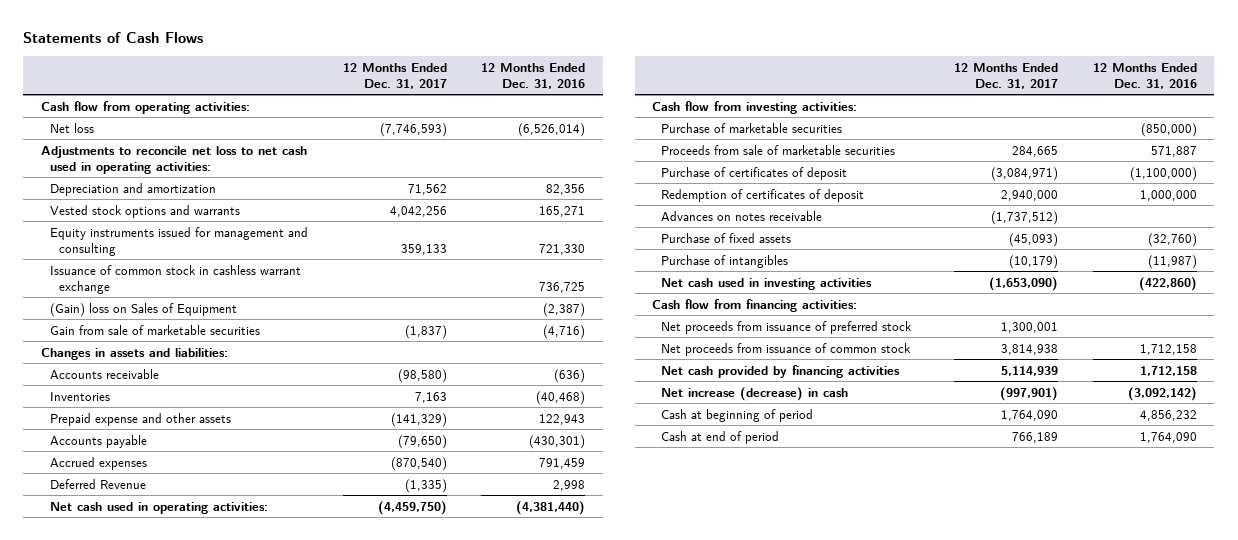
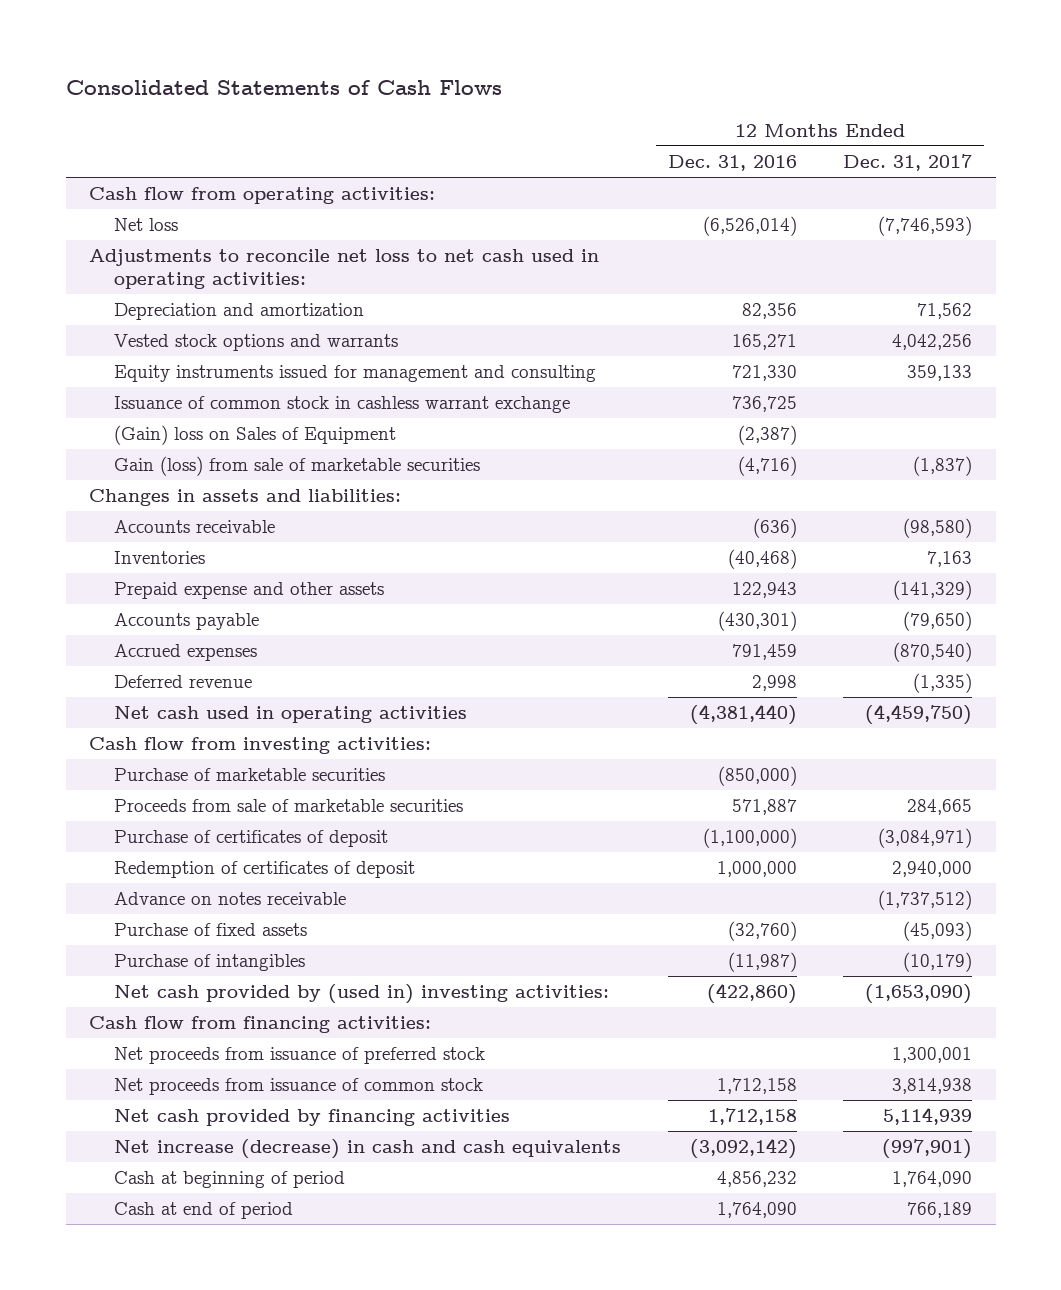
[23,32,204,44] Statements of Cash Flows -> [65,80,502,96] Consolidated Statements of Cash Flows
[49,324,260,335] Gain from sale of marketable securities -> [114,456,481,477] Gain (loss) from sale of marketable securities
[49,478,146,489] Deferred Revenue -> [114,675,253,689] Deferred revenue
[49,501,268,514] Net cash used in operating activities: -> [114,706,468,724] Net cash used in operating activities
[661,210,823,221] Advances on notes receivable -> [114,892,347,906] Advance on notes receivable
[661,277,873,290] Net cash used in investing activities -> [114,984,610,1005] Net cash provided by (used in) investing activities:
[661,386,849,401] Net increase (decrease) in cash -> [114,1139,622,1160] Net increase (decrease) in cash and cash equivalents

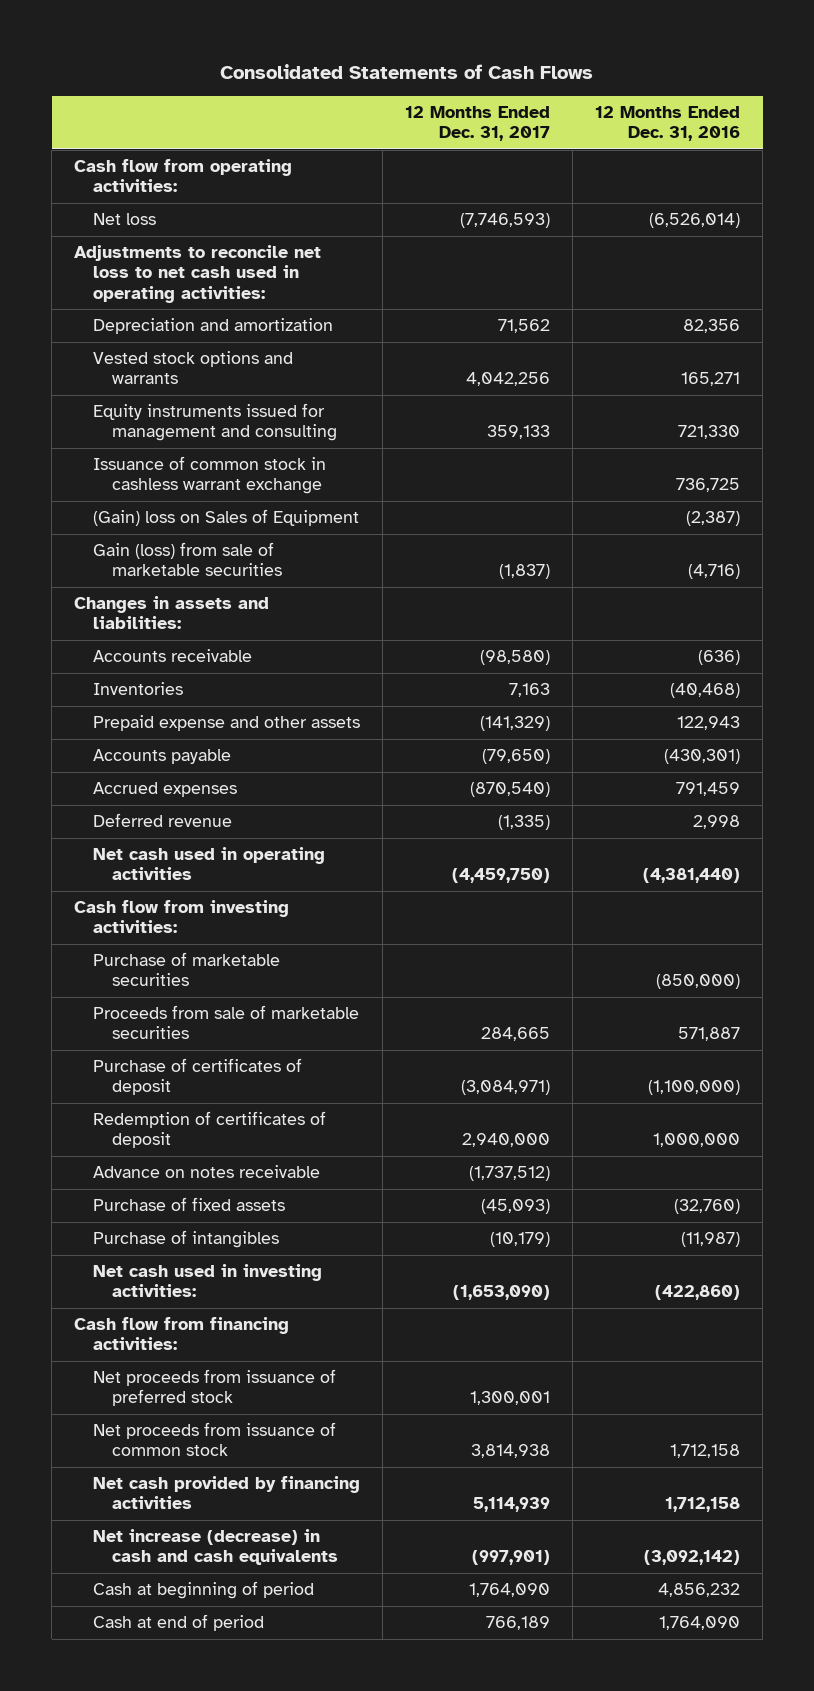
[114,984,610,1005] Net cash provided by (used in) investing activities: -> [92,1264,322,1298] Net cash used in investing activities:

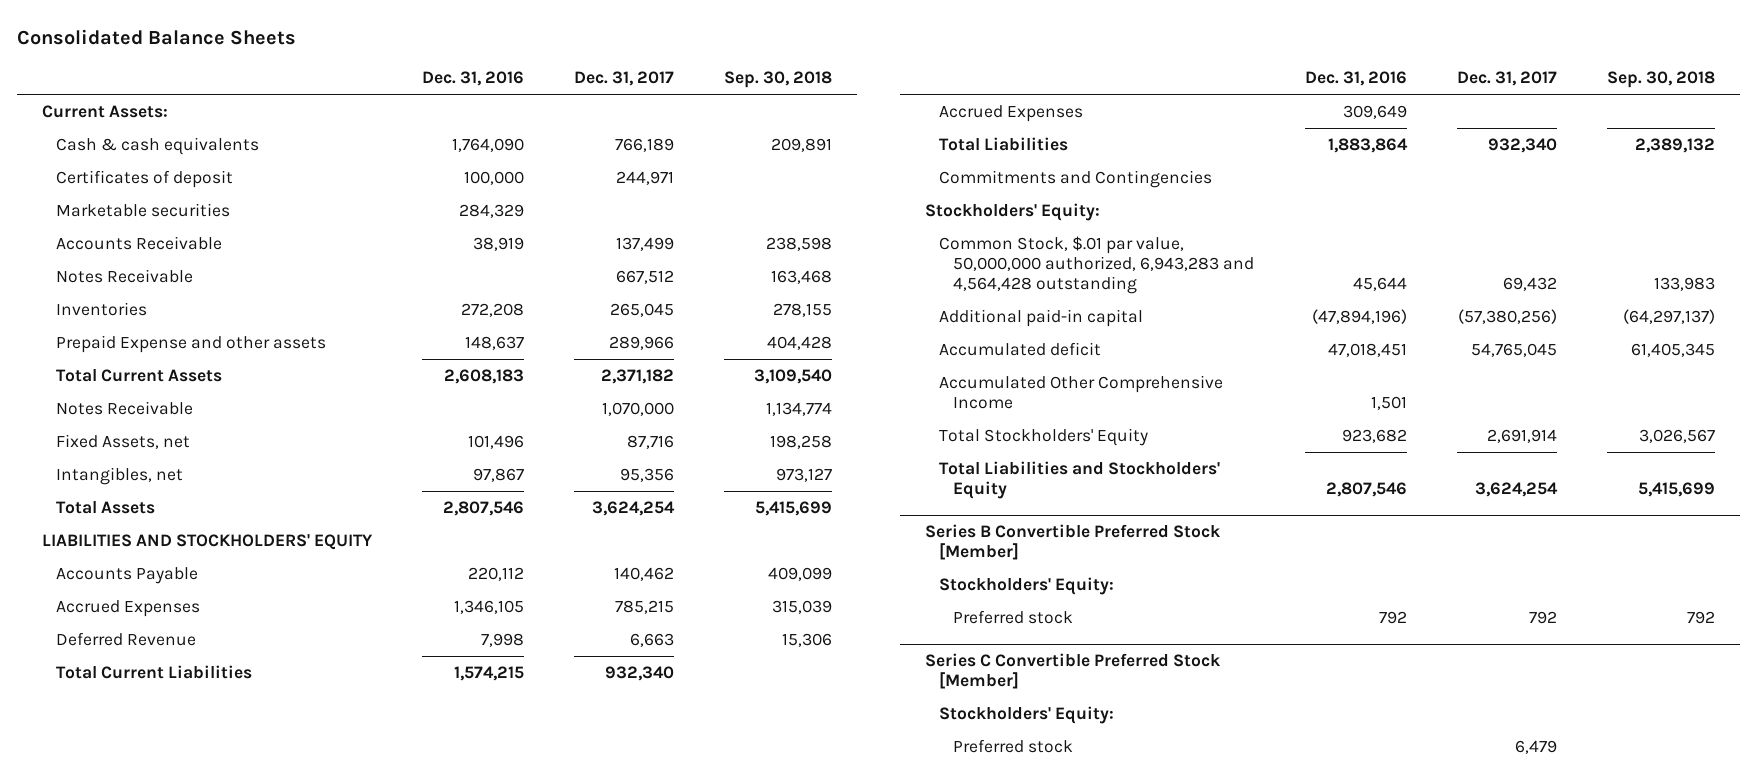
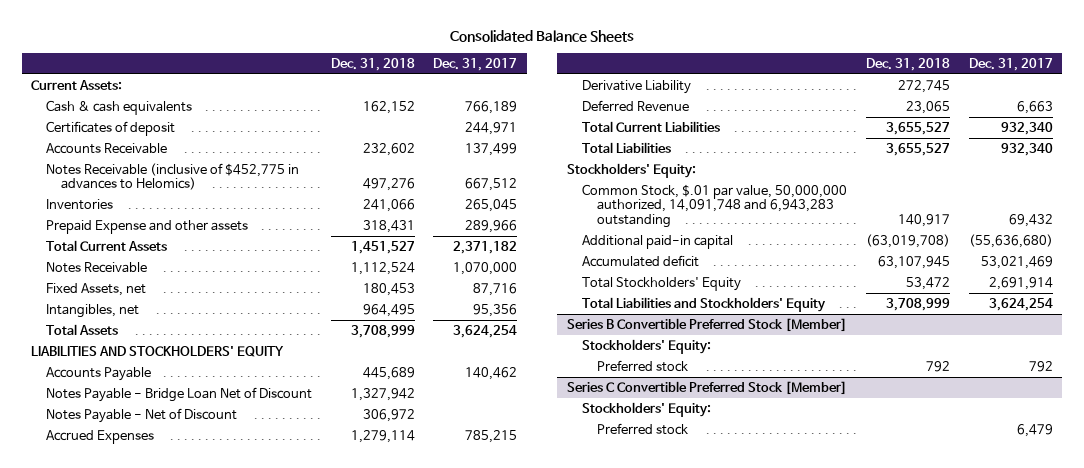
[422,71,525,87] Dec. 31, 2016 -> none
[724,71,833,89] Sep. 30, 2018 -> none
none -> [330,57,415,71] Dec. 31, 2018
[56,202,231,217] Marketable securities -> none
[56,268,194,283] Notes Receivable -> [46,162,300,191] Notes Receivable (inclusive of $452,775 in advances to Helomics)
none -> [46,386,313,402] Notes Payable - Bridge Loan Net of Discount
none -> [46,407,238,423] Notes Payable - Net of Discount
none -> [581,79,691,94] Derivative Liability
[939,104,1084,122] Accrued Expenses -> none
[939,169,1213,188] Commitments and Contingencies -> none
[939,374,1224,410] Accumulated Other Comprehensive Income -> none
[939,235,1255,295] Common Stock, $.01 par value, 50,000,000 authorized, 6,943,283 and 4,564,428 outstanding -> [581,183,847,229] Common Stock, $.01 par value, 50,000,000 authorized, 14,091,748 and 6,943,283 outstanding
[1458,308,1558,324] (57,380,256) -> [968,233,1053,248] (55,636,680)
[1471,342,1558,357] 54,765,045 -> [980,255,1053,269] 53,021,469

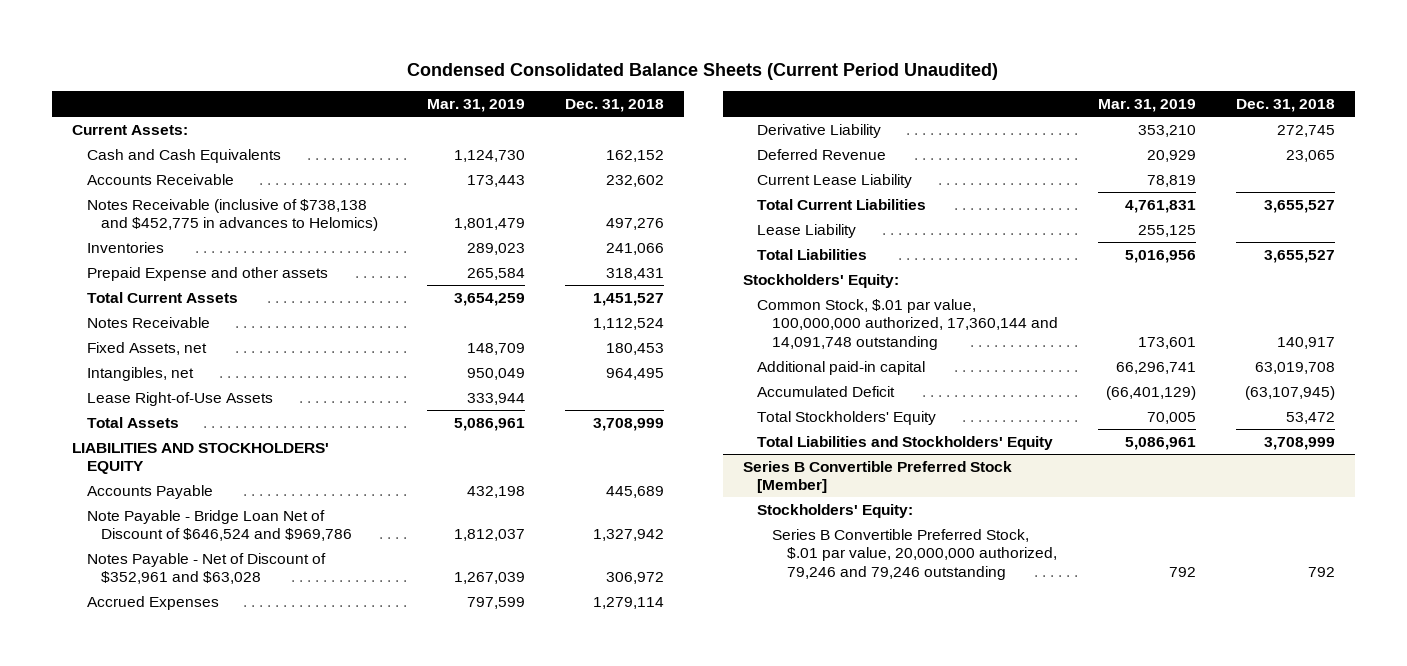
[449,29,634,42] Consolidated Balance Sheets -> [407,62,999,80] Condensed Consolidated Balance Sheets (Current Period Unaudited)
[433,57,518,71] Dec. 31, 2017 -> none
none -> [427,99,526,113] Mar. 31, 2019
[46,120,176,136] Certificates of deposit -> none
[46,99,193,115] Cash & cash equivalents -> [86,148,281,163] Cash and Cash Equivalents
[46,162,300,191] Notes Receivable (inclusive of $452,775 in advances to Helomics) -> [86,198,379,232] Notes Receivable (inclusive of $738,138 and $452,775 in advances to Helomics)
none -> [86,391,273,406] Lease Right-of-Use Assets
[46,386,313,402] Notes Payable - Bridge Loan Net of Discount -> [86,509,353,542] Note Payable - Bridge Loan Net of Discount of $646,524 and $969,786
[46,407,238,423] Notes Payable - Net of Discount -> [86,552,326,585] Notes Payable - Net of Discount of $352,961 and $63,028
none -> [757,173,913,188] Current Lease Liability
none -> [757,223,857,238] Lease Liability
[581,183,847,229] Common Stock, $.01 par value, 50,000,000 authorized, 14,091,748 and 6,943,283 outstanding -> [757,298,1059,350] Common Stock, $.01 par value, 100,000,000 authorized, 17,360,144 and 14,091,748 outstanding
[866,233,951,248] (63,019,708) -> [1255,361,1336,374] 63,019,708
[581,254,699,267] Accumulated deficit -> [757,385,896,397] Accumulated Deficit
[878,255,951,269] 63,107,945 -> [1245,385,1336,400] (63,107,945)
[566,380,847,395] Series C Convertible Preferred Stock [Member] -> none
[581,401,711,417] Stockholders' Equity: -> none
[597,422,689,435] Preferred stock -> none
[597,359,689,372] Preferred stock -> [772,528,1057,580] Series B Convertible Preferred Stock, $.01 par value, 20,000,000 authorized, 79,246 and 79,246 outstanding

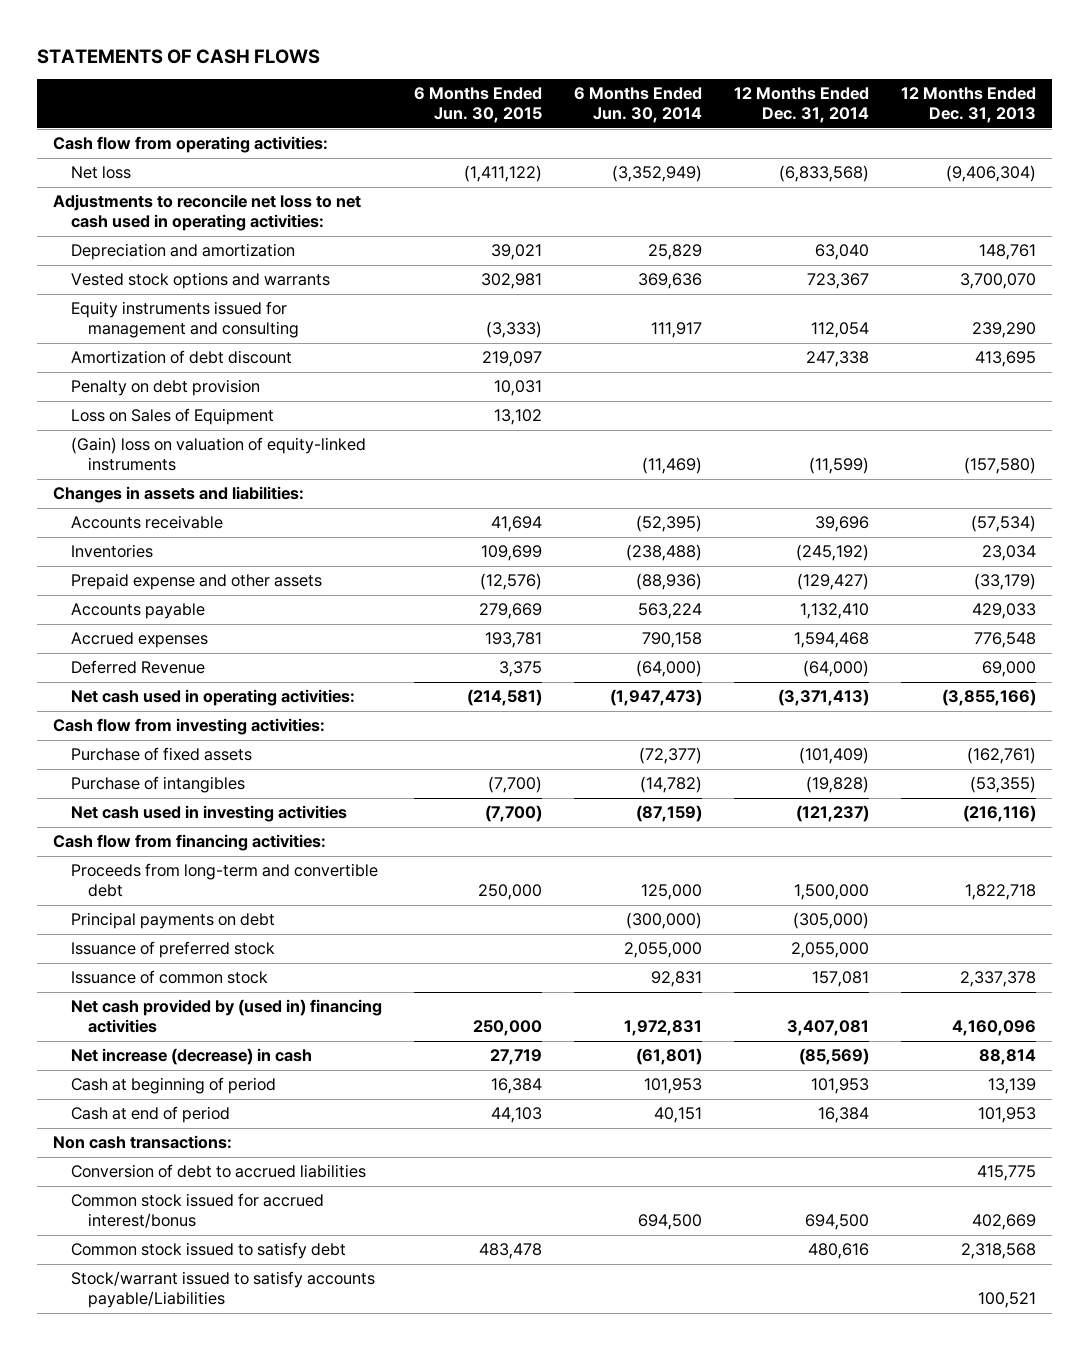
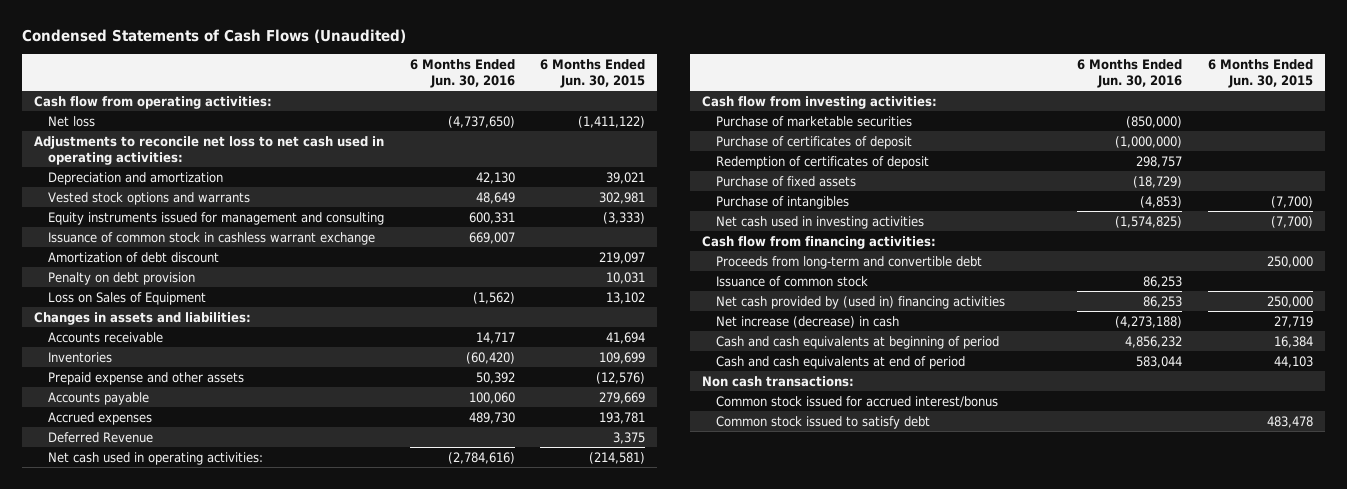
[37,48,321,64] STATEMENTS OF CASH FLOWS -> [21,29,406,44] Condensed Statements of Cash Flows (Unaudited)
[574,87,703,123] 6 Months Ended Jun. 30, 2014 -> none
[734,87,870,123] 12 Months Ended Dec. 31, 2014 -> none
[901,87,1037,123] 12 Months Ended Dec. 31, 2013 -> none
none -> [409,58,515,88] 6 Months Ended Jun. 30, 2016
none -> [48,231,376,245] Issuance of common stock in cashless warrant exchange
[70,437,366,471] (Gain) loss on valuation of equity-linked instruments -> none
none -> [716,115,913,127] Purchase of marketable securities
none -> [716,135,913,149] Purchase of certificates of deposit
none -> [716,155,930,169] Redemption of certificates of deposit
[70,912,275,930] Principal payments on debt -> none
[70,941,275,959] Issuance of preferred stock -> none
[70,1077,276,1095] Cash at beginning of period -> [716,335,1000,349] Cash and cash equivalents at beginning of period
[70,1106,230,1124] Cash at end of period -> [716,355,966,369] Cash and cash equivalents at end of period
[70,1164,366,1179] Conversion of debt to accrued liabilities -> none
[70,1271,375,1308] Stock/warrant issued to satisfy accounts payable/Liabilities -> none

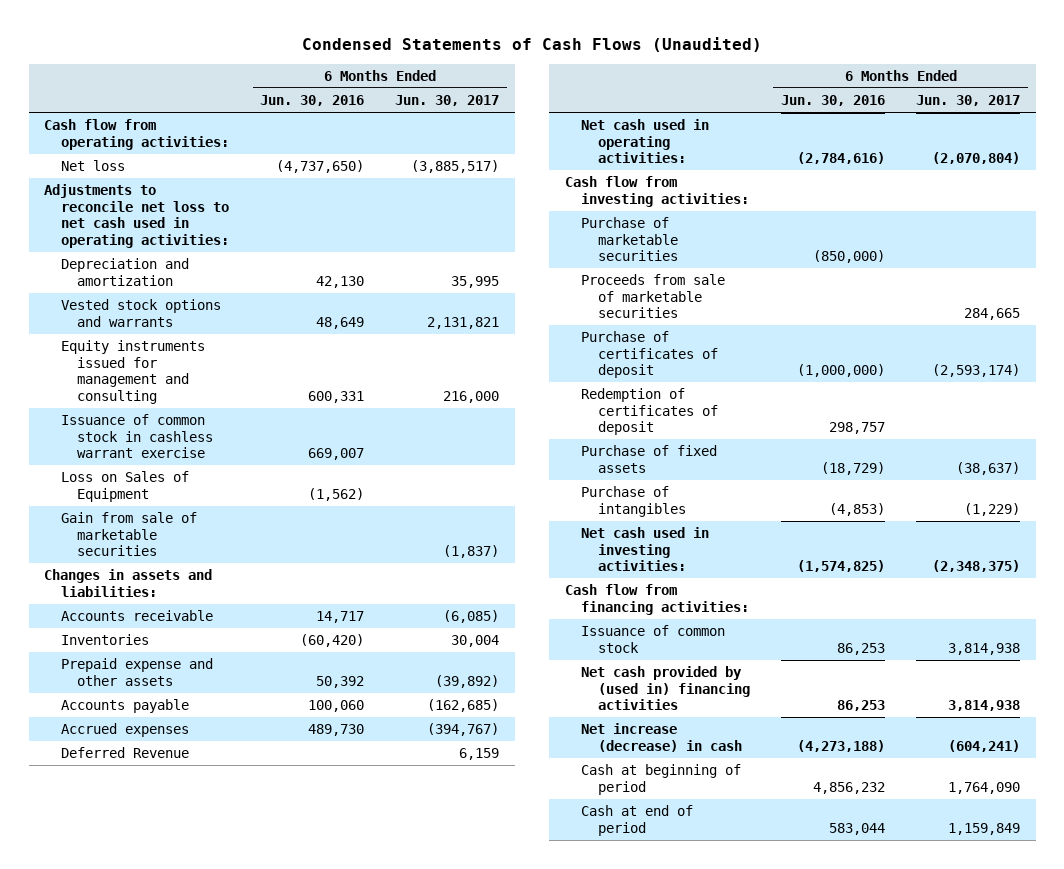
[539,58,645,88] 6 Months Ended Jun. 30, 2015 -> none
none -> [395,95,500,107] Jun. 30, 2017
[48,251,220,263] Amortization of debt discount -> none
[48,271,196,285] Penalty on debt provision -> none
[48,231,376,245] Issuance of common stock in cashless warrant exchange -> [60,414,214,459] Issuance of common stock in cashless warrant exercise
none -> [60,512,197,557] Gain from sale of marketable securities
none -> [581,274,726,319] Proceeds from sale of marketable securities
[716,215,925,229] Net cash used in investing activities -> [581,527,710,572] Net cash used in investing activities:
[716,255,983,269] Proceeds from long-term and convertible debt -> none
[702,375,855,387] Non cash transactions: -> none
[716,395,999,408] Common stock issued for accrued interest/bonus -> none
[716,415,931,429] Common stock issued to satisfy debt -> none
[716,335,1000,349] Cash and cash equivalents at beginning of period -> [581,764,742,795] Cash at beginning of period
[716,355,966,369] Cash and cash equivalents at end of period -> [581,805,694,836] Cash at end of period

